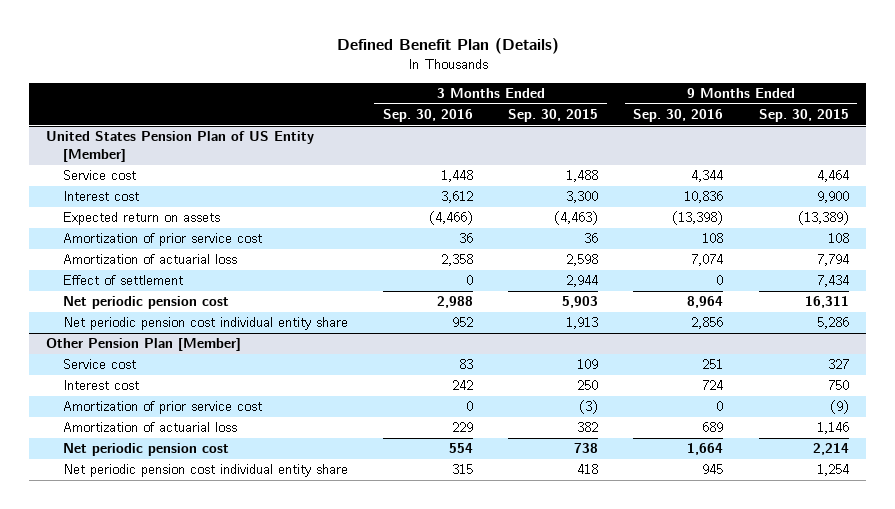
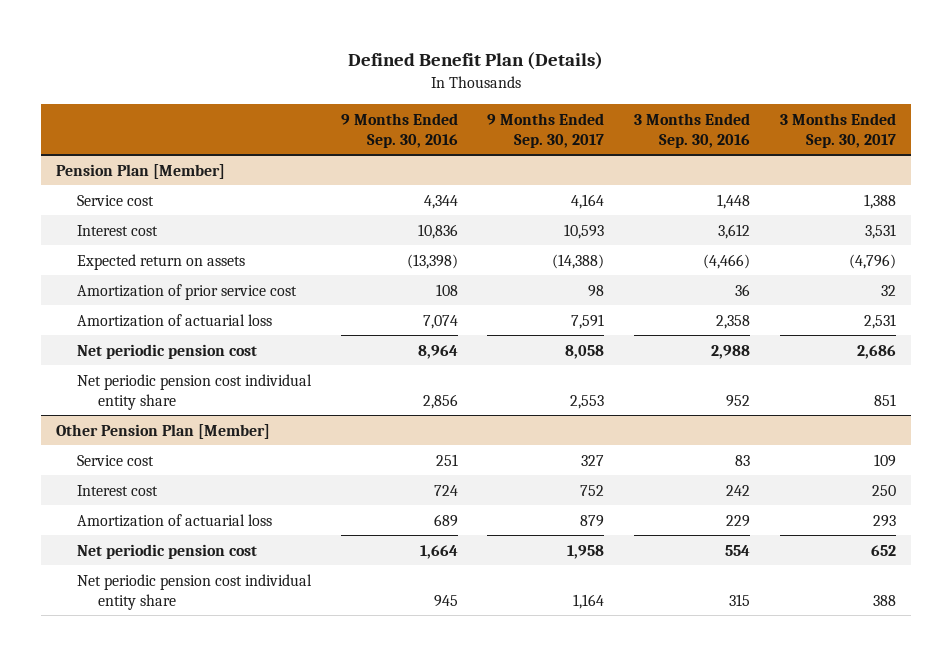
[508,109,599,123] Sep. 30, 2015 -> none
[758,109,849,123] Sep. 30, 2015 -> none
none -> [487,112,605,148] 9 Months Ended Sep. 30, 2017
none -> [780,112,897,148] 3 Months Ended Sep. 30, 2017
[46,131,315,162] United States Pension Plan of US Entity [Member] -> none
none -> [55,163,225,179] Pension Plan [Member]
[62,275,183,286] Effect of settlement -> none
[62,401,262,415] Amortization of prior service cost -> none

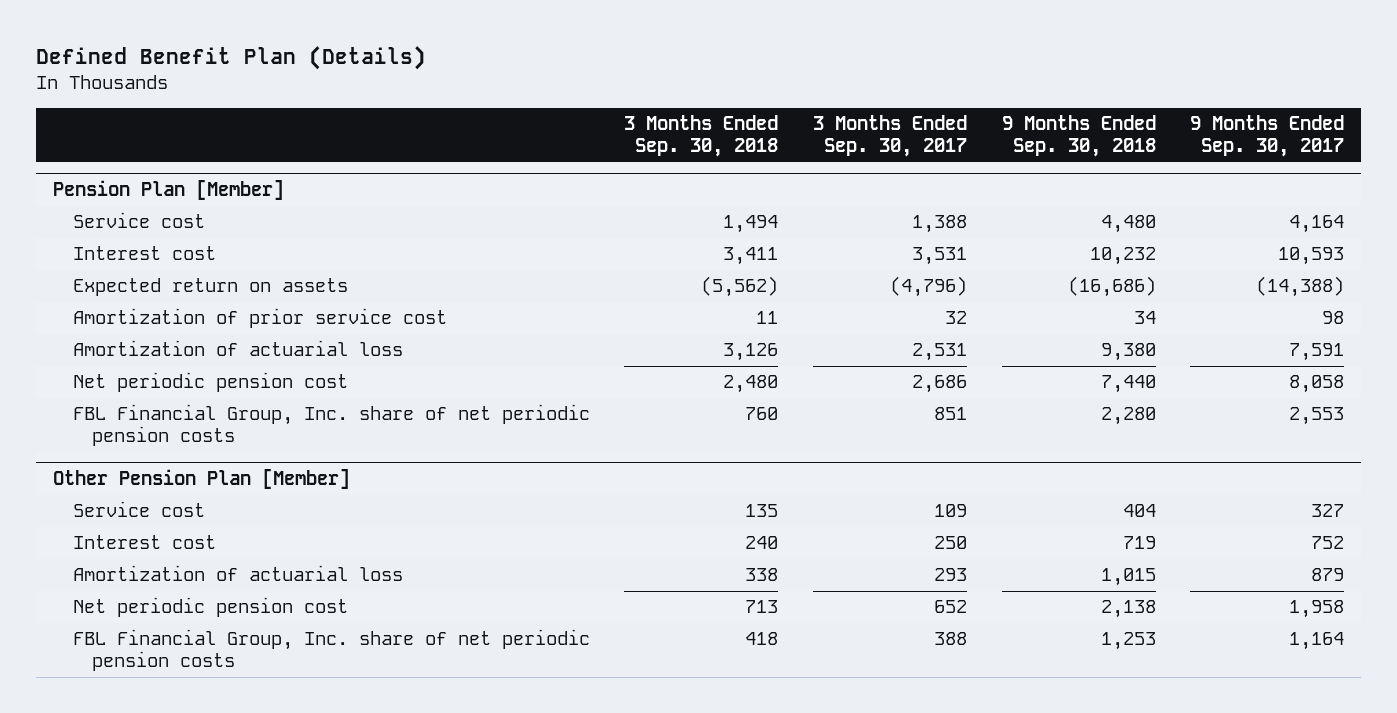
[340,112,458,148] 9 Months Ended Sep. 30, 2016 -> none
[634,112,751,148] 3 Months Ended Sep. 30, 2016 -> none
none -> [624,115,779,158] 3 Months Ended Sep. 30, 2018
none -> [1001,115,1156,158] 9 Months Ended Sep. 30, 2018
[76,373,312,410] Net periodic pension cost individual entity share -> [72,404,590,447] FBL Financial Group, Inc. share of net periodic pension costs
[76,573,312,610] Net periodic pension cost individual entity share -> [72,629,590,672] FBL Financial Group, Inc. share of net periodic pension costs

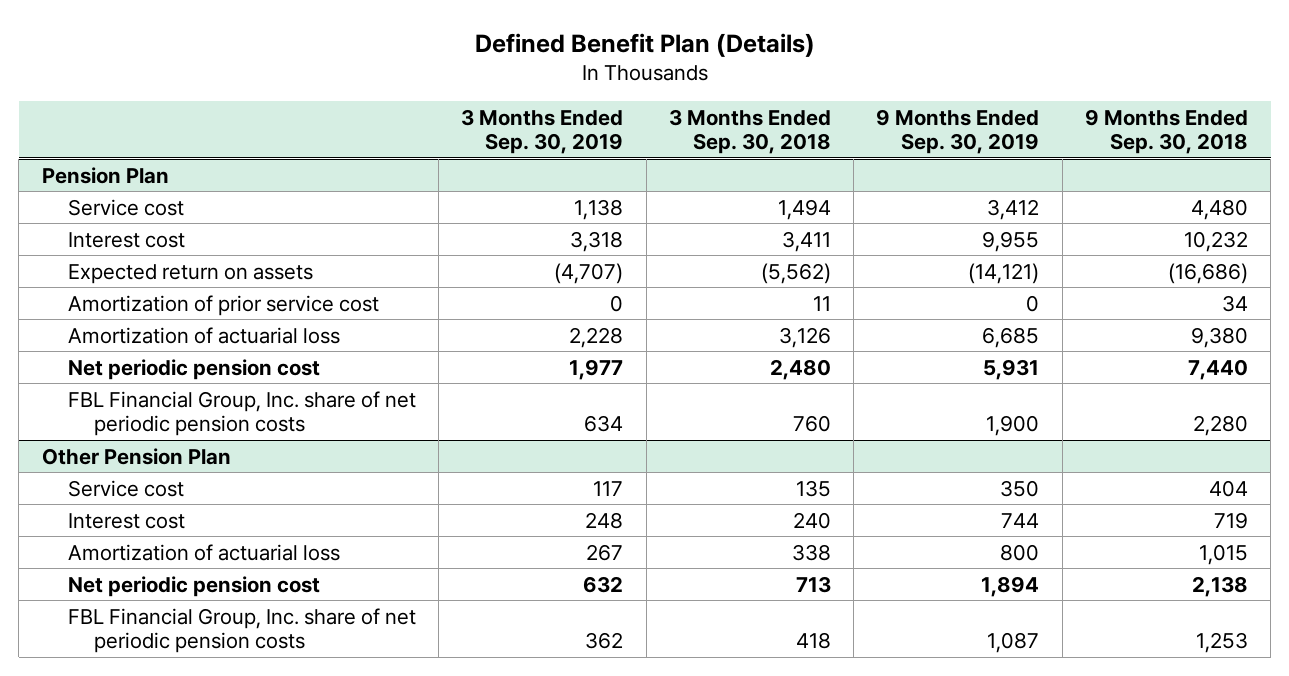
[812,115,967,158] 3 Months Ended Sep. 30, 2017 -> none
[1190,115,1345,158] 9 Months Ended Sep. 30, 2017 -> none
none -> [461,108,624,155] 3 Months Ended Sep. 30, 2019
none -> [876,108,1040,155] 9 Months Ended Sep. 30, 2019
[53,180,285,201] Pension Plan [Member] -> [41,166,169,184] Pension Plan
[53,469,351,490] Other Pension Plan [Member] -> [41,447,231,465] Other Pension Plan

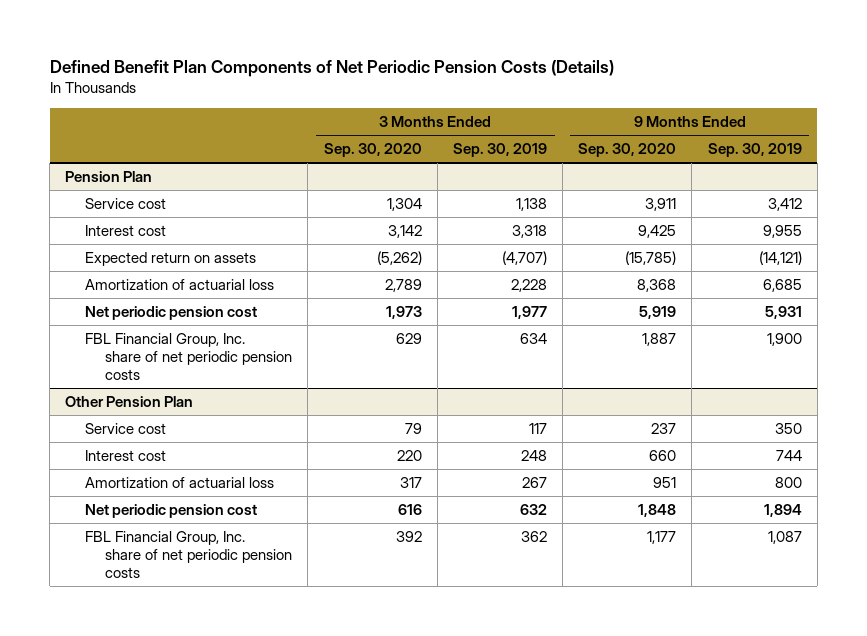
[474,32,815,57] Defined Benefit Plan (Details) -> [49,59,614,77] Defined Benefit Plan Components of Net Periodic Pension Costs (Details)
[668,108,831,155] 3 Months Ended Sep. 30, 2018 -> none
[1084,108,1248,155] 9 Months Ended Sep. 30, 2018 -> none
none -> [323,143,422,158] Sep. 30, 2020
none -> [578,143,677,158] Sep. 30, 2020
[67,294,379,316] Amortization of prior service cost -> none

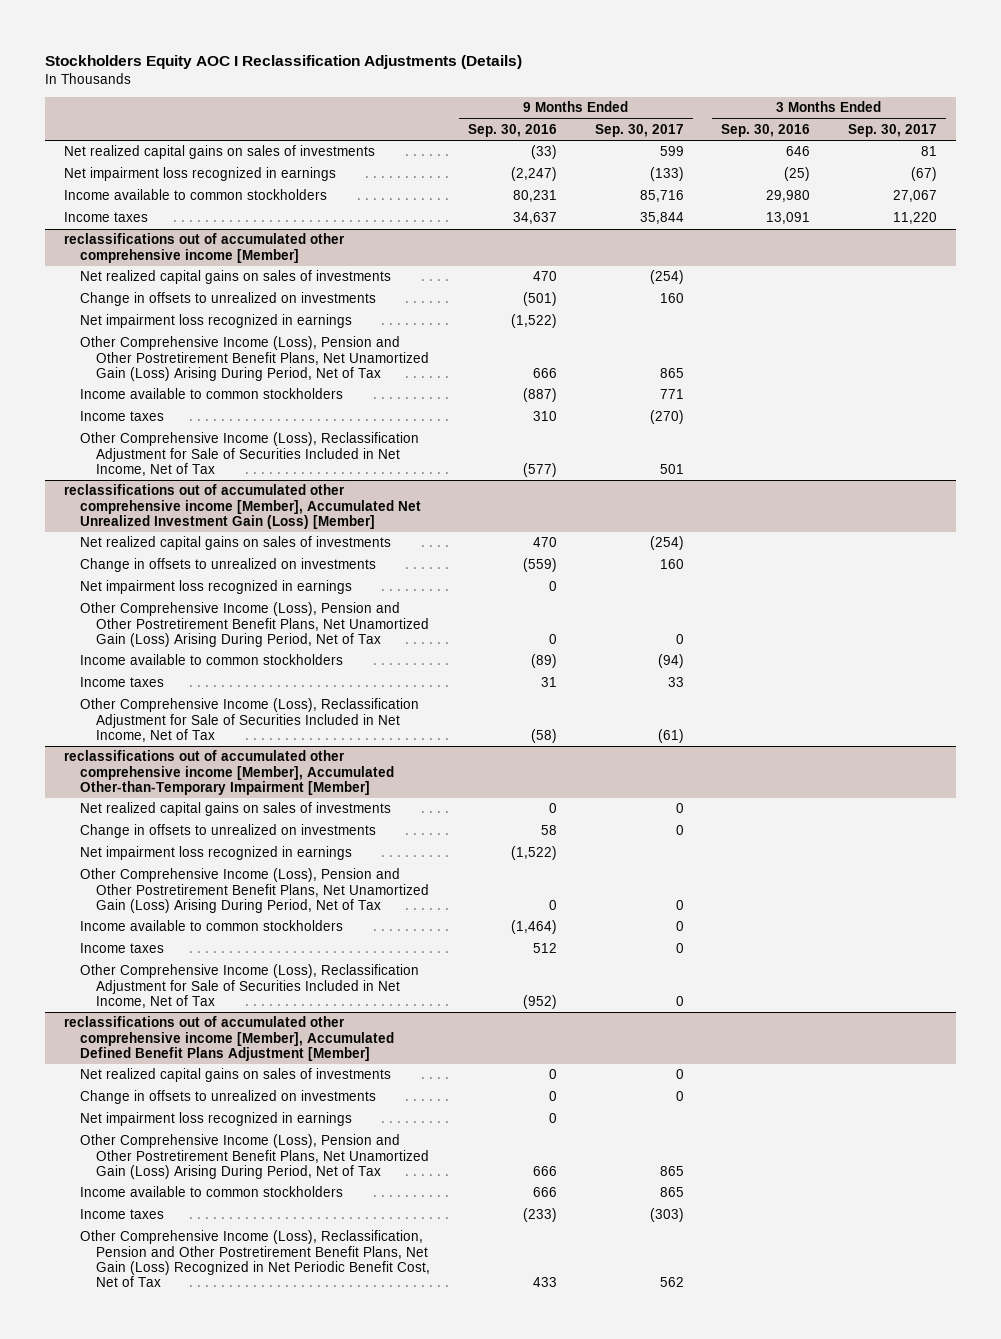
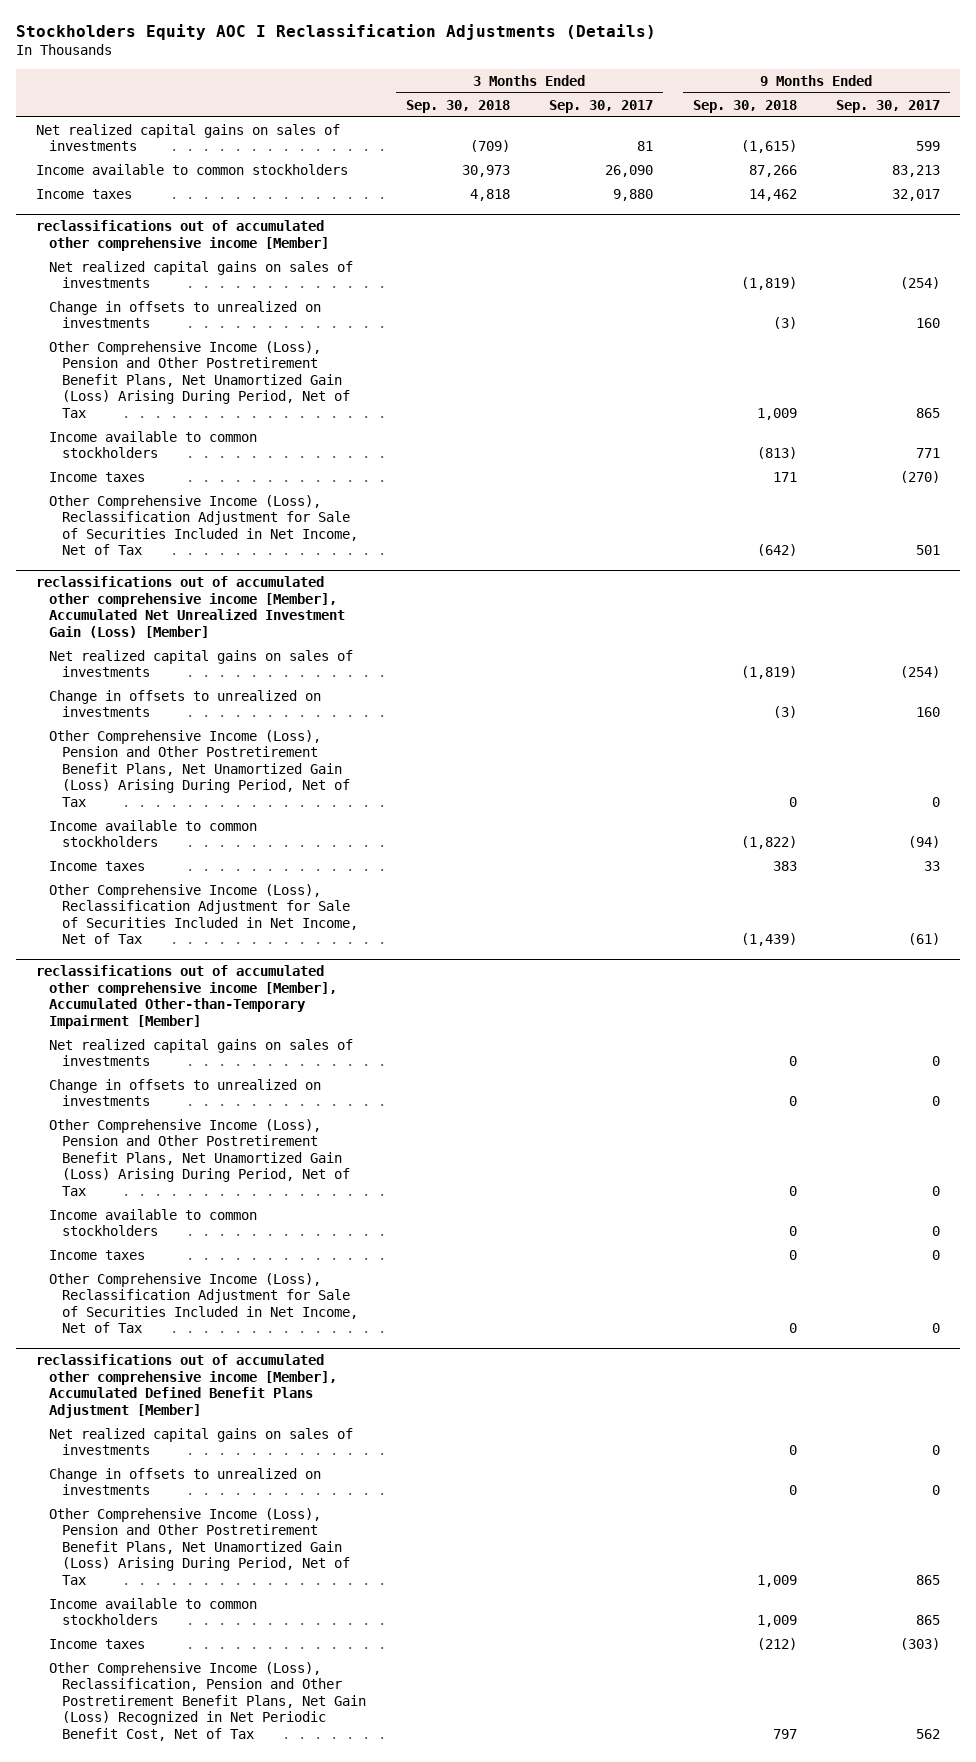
[467,124,557,138] Sep. 30, 2016 -> none
[721,124,811,138] Sep. 30, 2016 -> none
none -> [405,99,510,113] Sep. 30, 2018
none -> [692,99,797,113] Sep. 30, 2018
[63,167,336,182] Net impairment loss recognized in earnings -> none
[639,190,684,203] 85,716 -> [892,164,941,177] 83,213
[892,190,937,203] 27,067 -> [605,164,654,177] 26,090
[639,212,684,225] 35,844 -> [892,188,941,201] 32,017
[892,212,937,225] 11,220 -> [613,188,654,201] 9,880
[80,314,353,329] Net impairment loss recognized in earnings -> none
[80,580,353,595] Net impairment loss recognized in earnings -> none
[80,846,353,861] Net impairment loss recognized in earnings -> none
[80,1112,353,1127] Net impairment loss recognized in earnings -> none

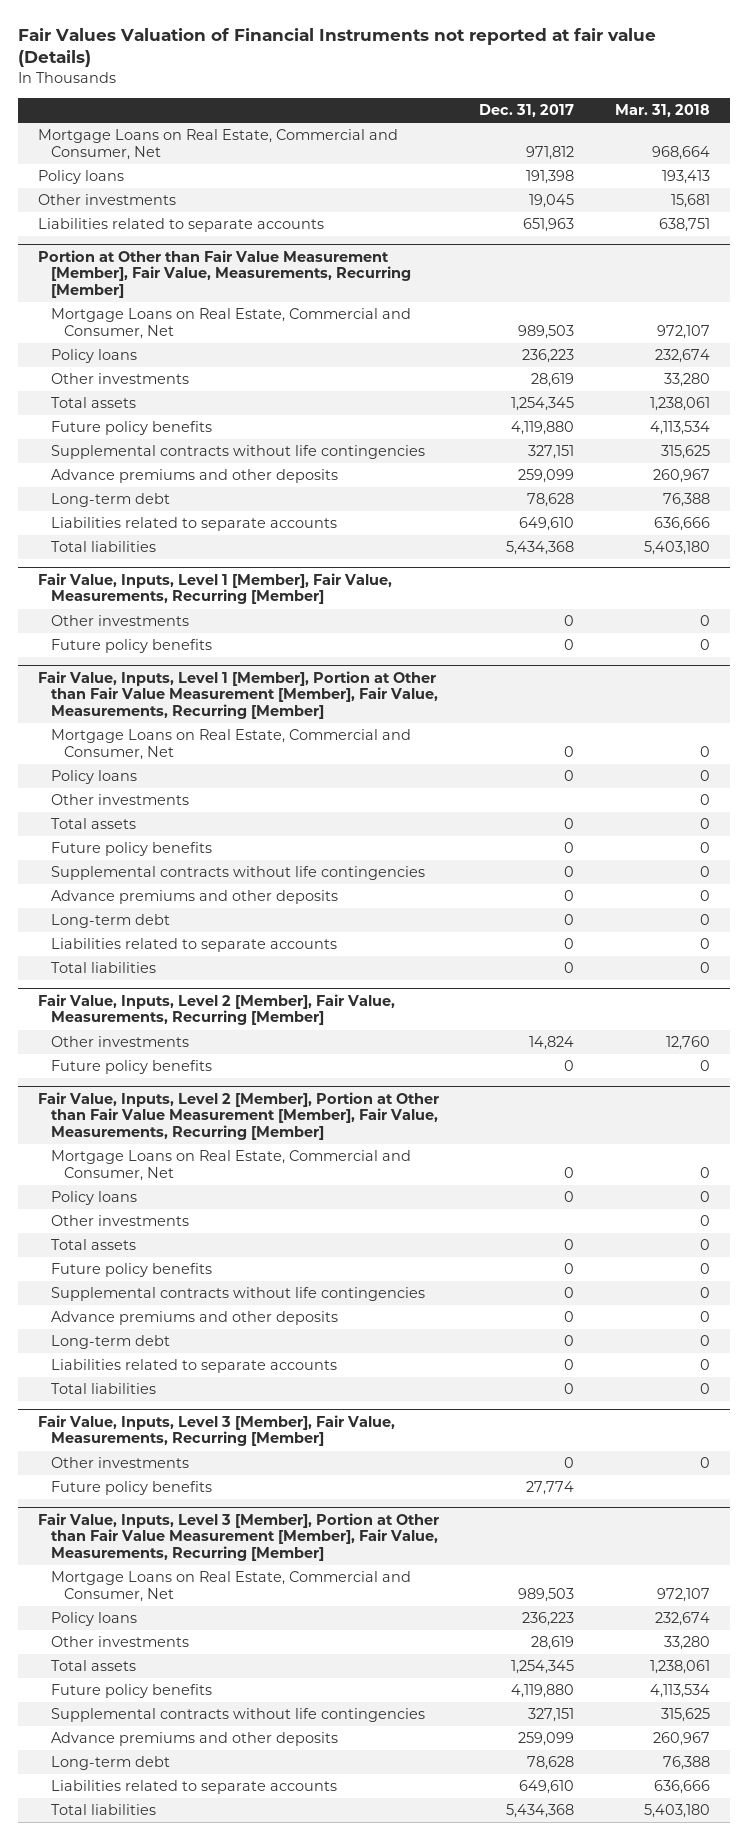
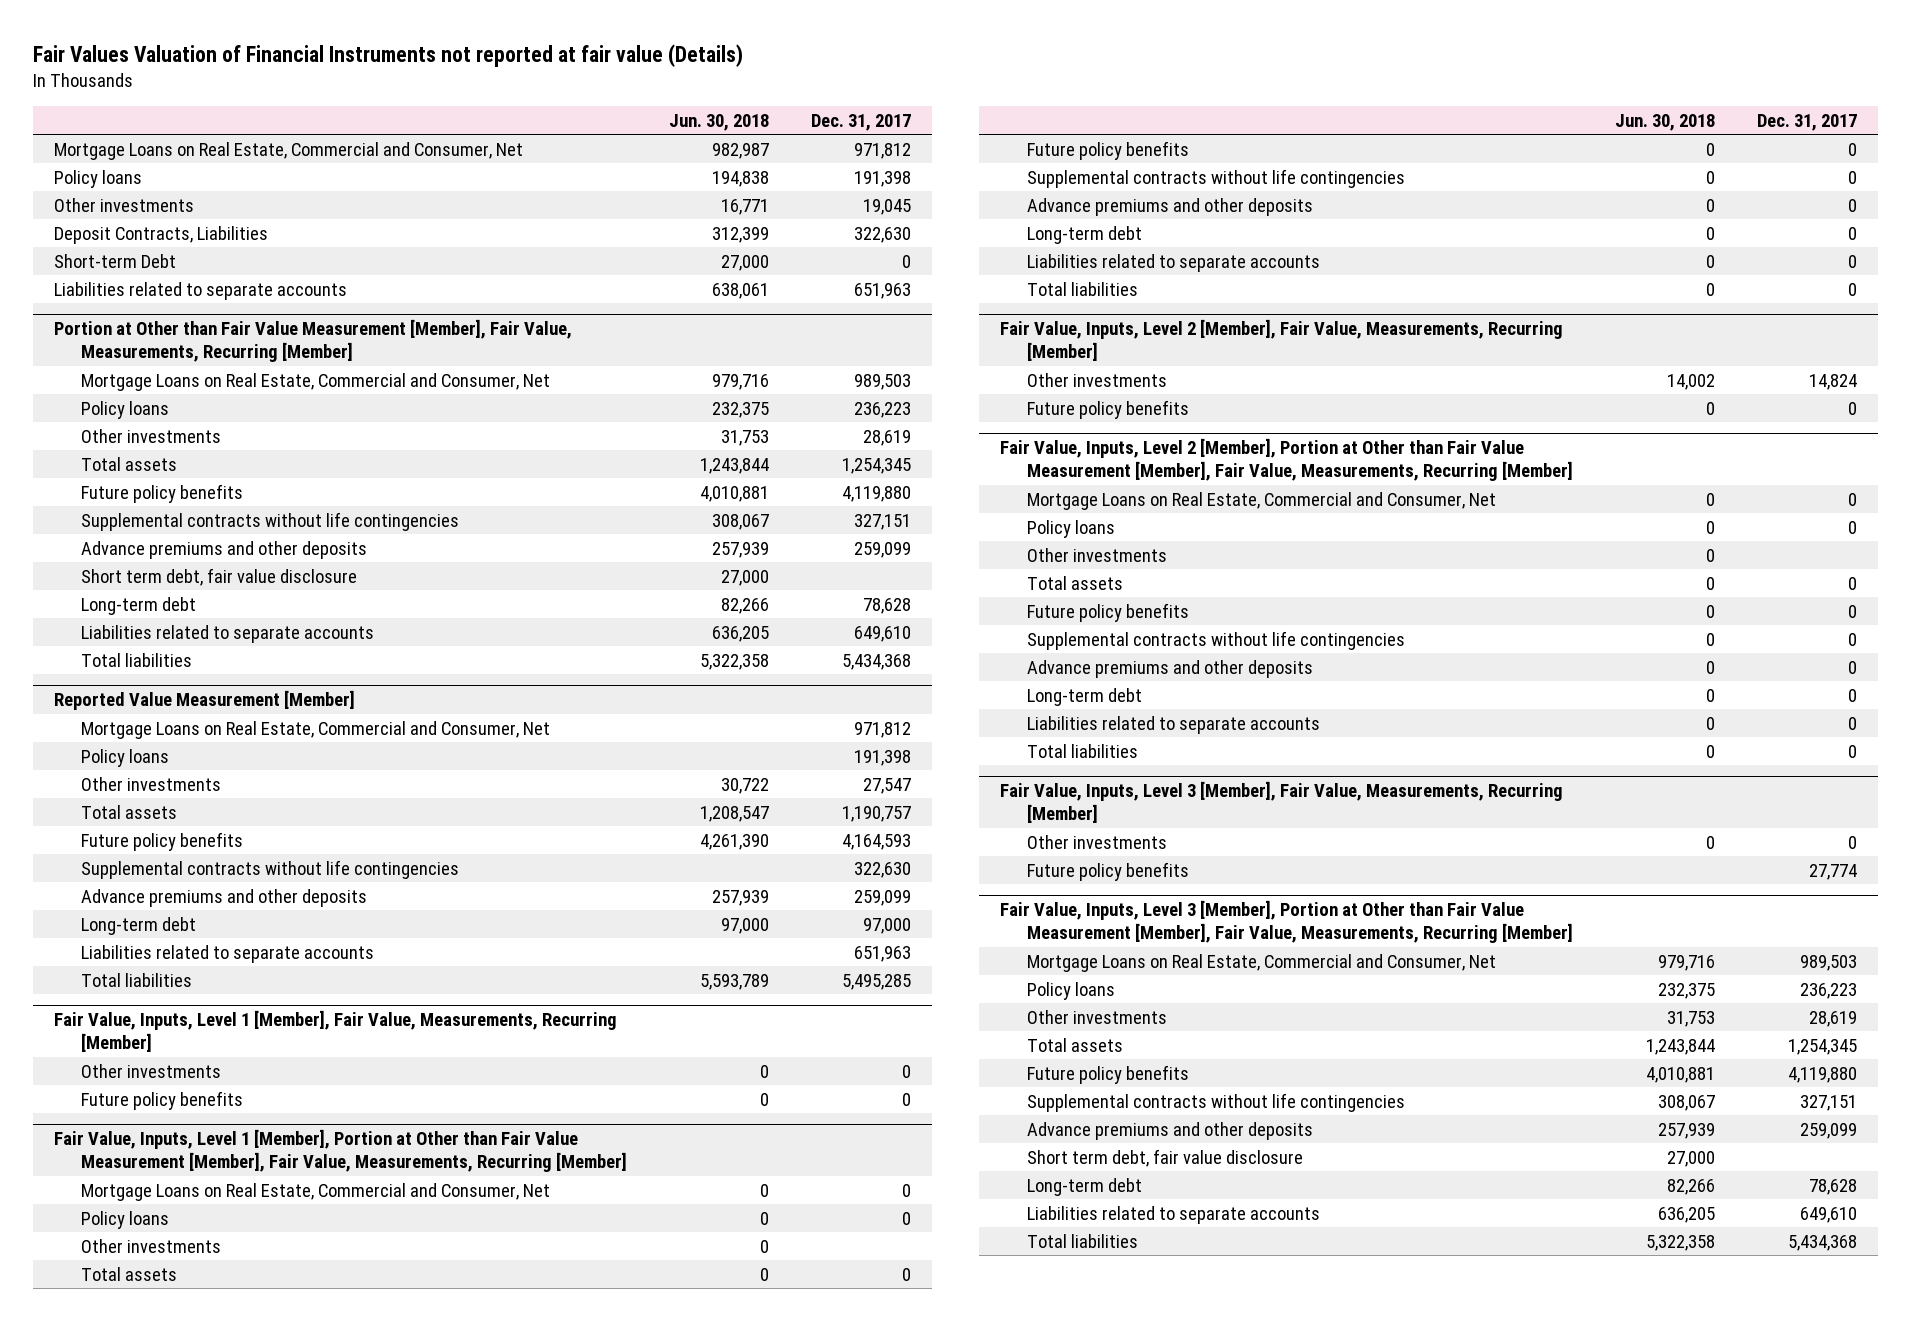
[614,103,710,117] Mar. 31, 2018 -> none
none -> [669,113,770,131] Jun. 30, 2018
none -> [53,225,268,244] Deposit Contracts, Liabilities
none -> [53,253,176,268] Short-term Debt
none -> [81,567,358,586] Short term debt, fair value disclosure
none -> [53,690,355,711] Reported Value Measurement [Member]
none -> [81,720,551,739] Mortgage Loans on Real Estate, Commercial and Consumer, Net
none -> [81,748,170,767] Policy loans
none -> [81,776,222,791] Other investments
none -> [81,804,178,819] Total assets
none -> [81,831,244,851] Future policy benefits
none -> [81,859,460,879] Supplemental contracts without life contingencies
none -> [81,888,368,907] Advance premiums and other deposits
none -> [81,916,197,935] Long-term debt
none -> [81,944,375,963] Liabilities related to separate accounts
none -> [81,972,193,987] Total liabilities
none -> [1027,1148,1304,1167] Short term debt, fair value disclosure

